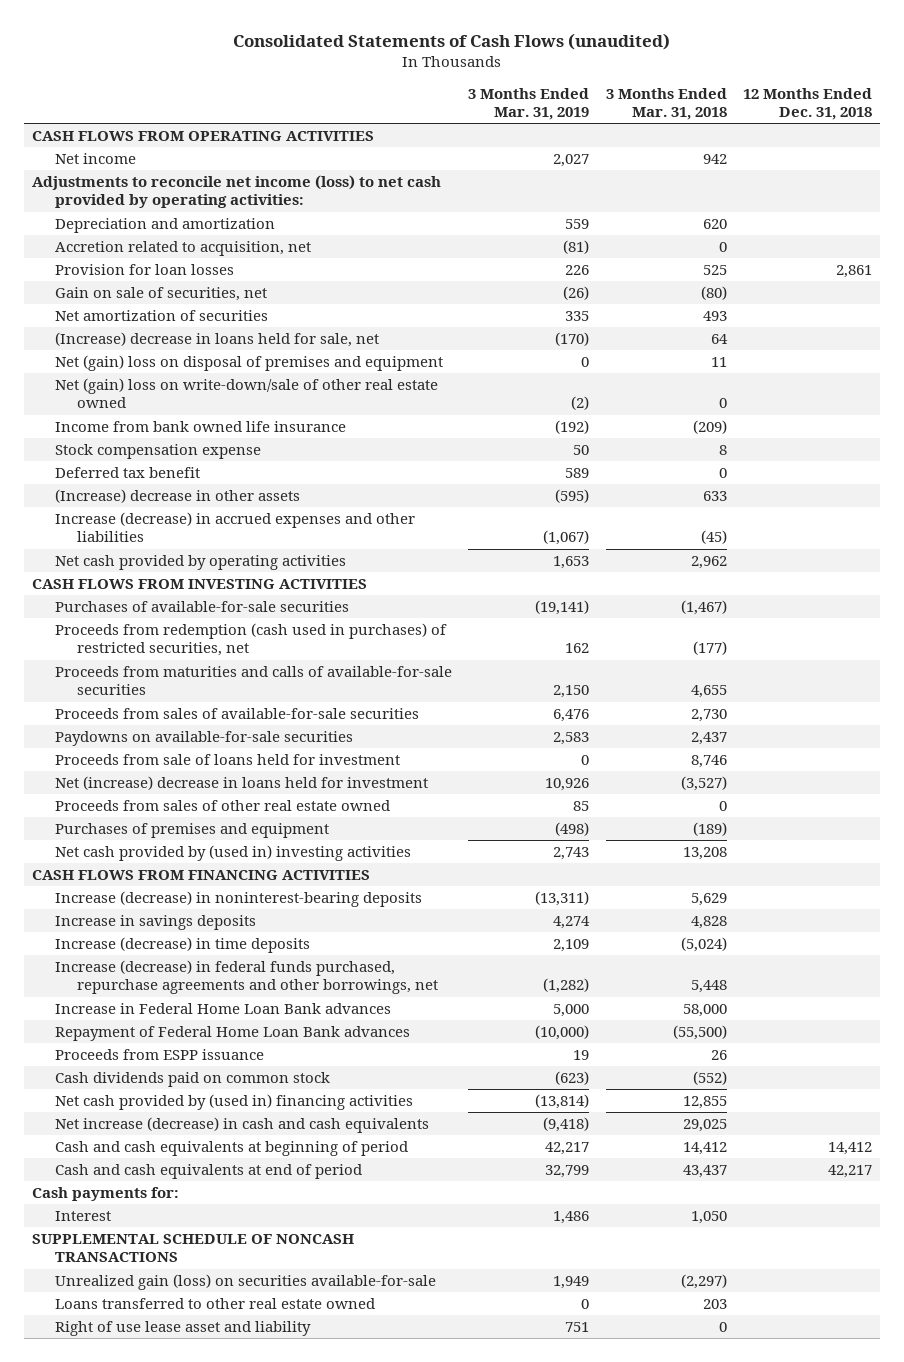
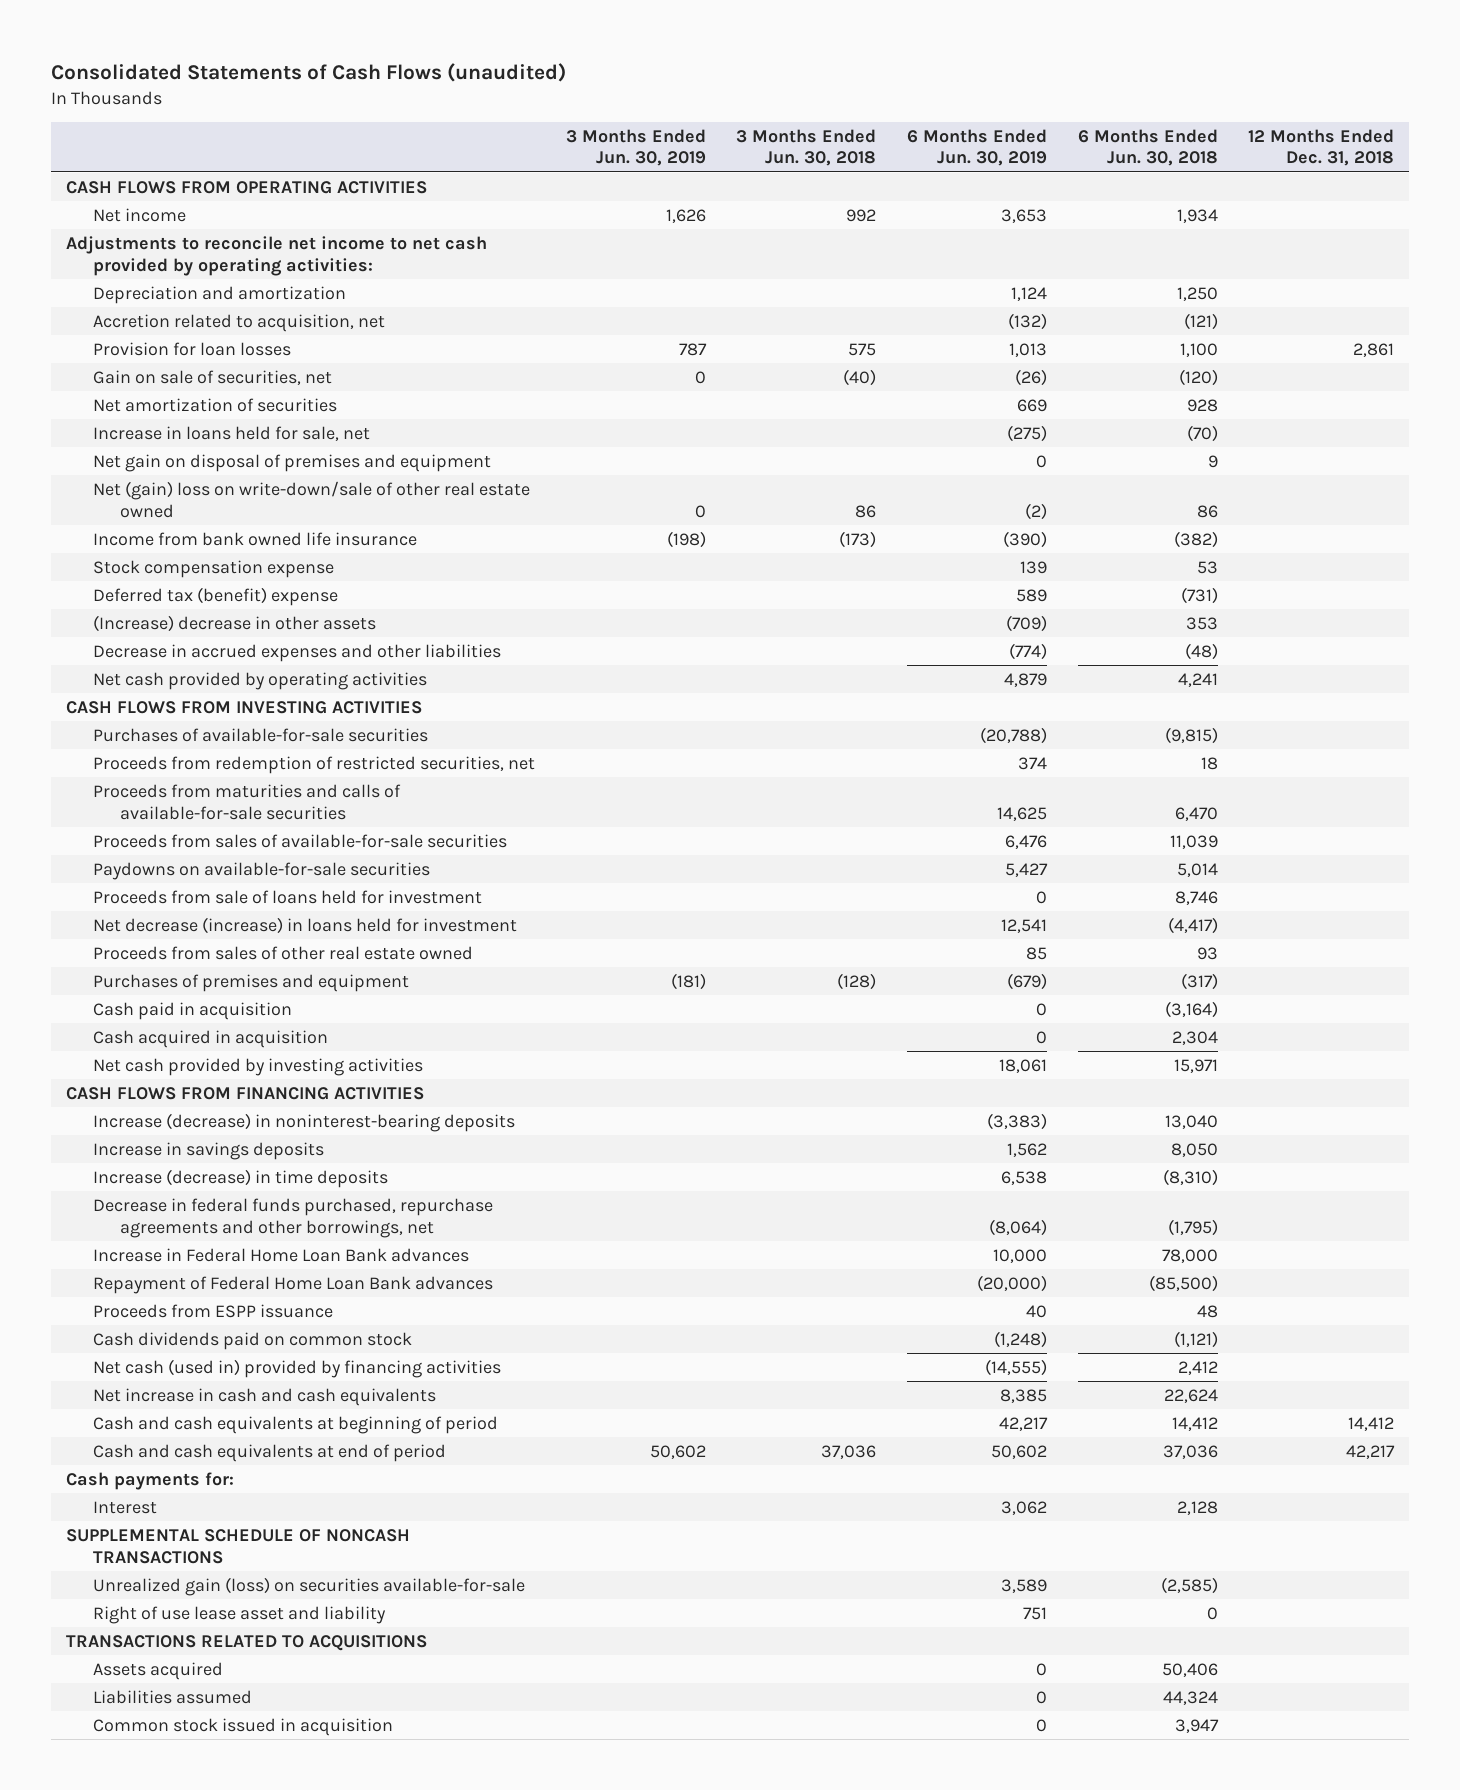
[468,87,590,121] 3 Months Ended Mar. 31, 2019 -> none
[605,87,727,121] 3 Months Ended Mar. 31, 2018 -> none
none -> [565,128,706,167] 3 Months Ended Jun. 30, 2019
none -> [736,128,877,167] 3 Months Ended Jun. 30, 2018
none -> [906,128,1047,167] 6 Months Ended Jun. 30, 2019
none -> [1077,128,1218,167] 6 Months Ended Jun. 30, 2018
[32,174,442,209] Adjustments to reconcile net income (loss) to net cash provided by operating activities: -> [66,235,488,276] Adjustments to reconcile net income to net cash provided by operating activities:
[54,331,379,347] (Increase) decrease in loans held for sale, net -> [93,425,371,441] Increase in loans held for sale, net
[54,354,443,371] Net (gain) loss on disposal of premises and equipment -> [93,453,492,472] Net gain on disposal of premises and equipment
[54,466,200,478] Deferred tax benefit -> [93,586,339,606] Deferred tax (benefit) expense
[54,511,415,543] Increase (decrease) in accrued expenses and other liabilities -> [93,643,502,662] Decrease in accrued expenses and other liabilities
[54,622,447,657] Proceeds from redemption (cash used in purchases) of restricted securities, net -> [93,755,536,774] Proceeds from redemption of restricted securities, net
[54,775,428,790] Net (increase) decrease in loans held for investment -> [93,916,518,934] Net decrease (increase) in loans held for investment
none -> [93,1001,293,1020] Cash paid in acquisition
none -> [93,1029,329,1048] Cash acquired in acquisition
[54,844,411,861] Net cash provided by (used in) investing activities -> [93,1057,424,1076] Net cash provided by investing activities
[54,959,439,995] Increase (decrease) in federal funds purchased, repurchase agreements and other borrowings, net -> [93,1197,494,1238] Decrease in federal funds purchased, repurchase agreements and other borrowings, net
[54,1093,413,1110] Net cash provided by (used in) financing activities -> [93,1358,502,1378] Net cash (used in) provided by financing activities
[54,1116,429,1133] Net increase (decrease) in cash and cash equivalents -> [93,1387,437,1406] Net increase in cash and cash equivalents
[54,1297,375,1309] Loans transferred to other real estate owned -> none
none -> [66,1634,428,1651] TRANSACTIONS RELATED TO ACQUISITIONS
none -> [93,1661,224,1680] Assets acquired
none -> [93,1689,253,1704] Liabilities assumed
none -> [93,1717,394,1736] Common stock issued in acquisition

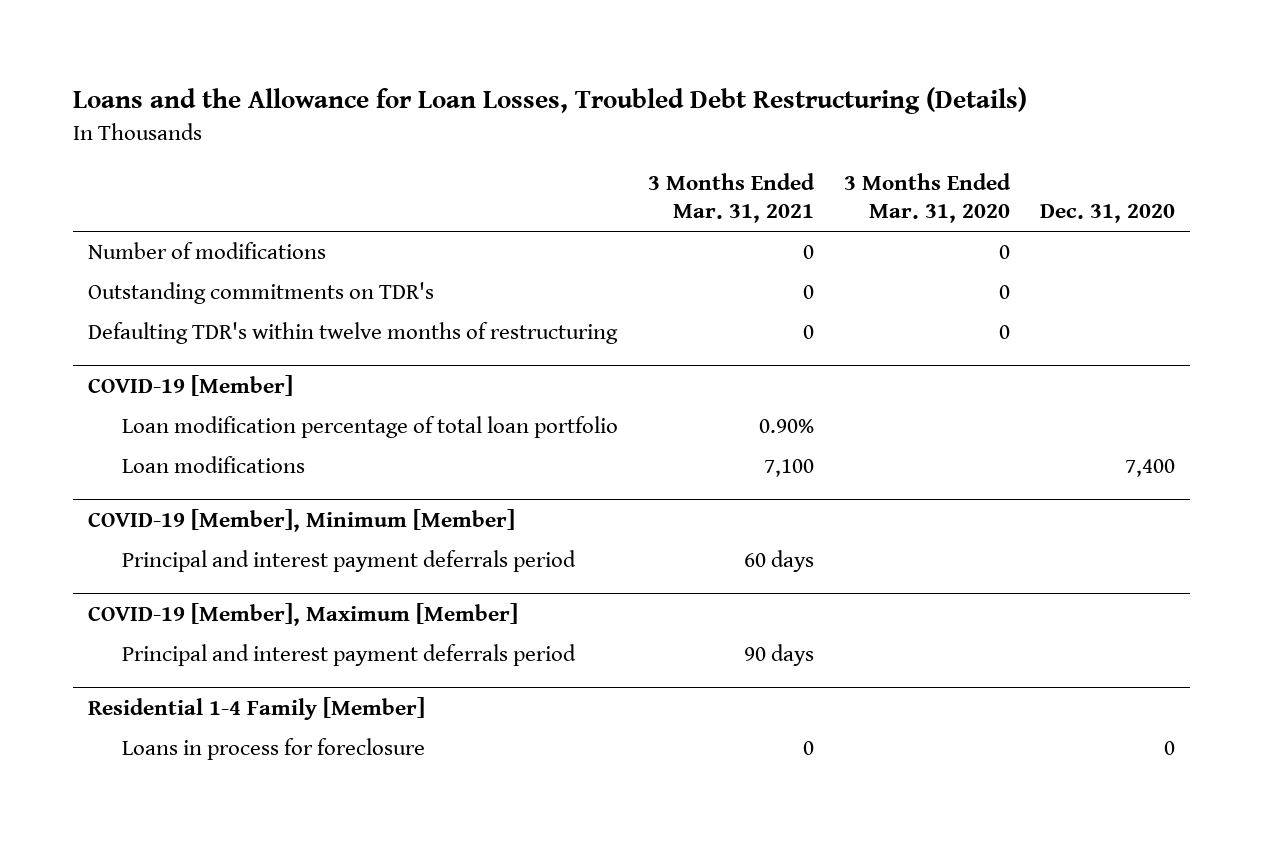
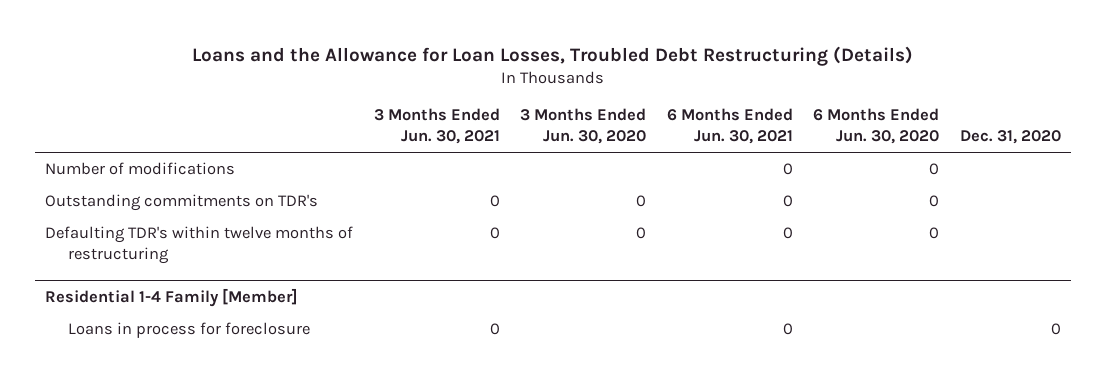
[647,173,815,224] 3 Months Ended Mar. 31, 2021 -> none
[843,173,1011,224] 3 Months Ended Mar. 31, 2020 -> none
none -> [373,108,500,145] 3 Months Ended Jun. 30, 2021
none -> [520,108,647,145] 3 Months Ended Jun. 30, 2020
none -> [666,108,793,145] 6 Months Ended Jun. 30, 2021
none -> [813,108,940,145] 6 Months Ended Jun. 30, 2020
[87,375,293,397] COVID-19 [Member] -> none
[122,416,619,439] Loan modification percentage of total loan portfolio -> none
[122,456,306,474] Loan modifications -> none
[87,509,515,533] COVID-19 [Member], Minimum [Member] -> none
[122,550,577,573] Principal and interest payment deferrals period -> none
[87,603,518,627] COVID-19 [Member], Maximum [Member] -> none
[122,644,577,667] Principal and interest payment deferrals period -> none

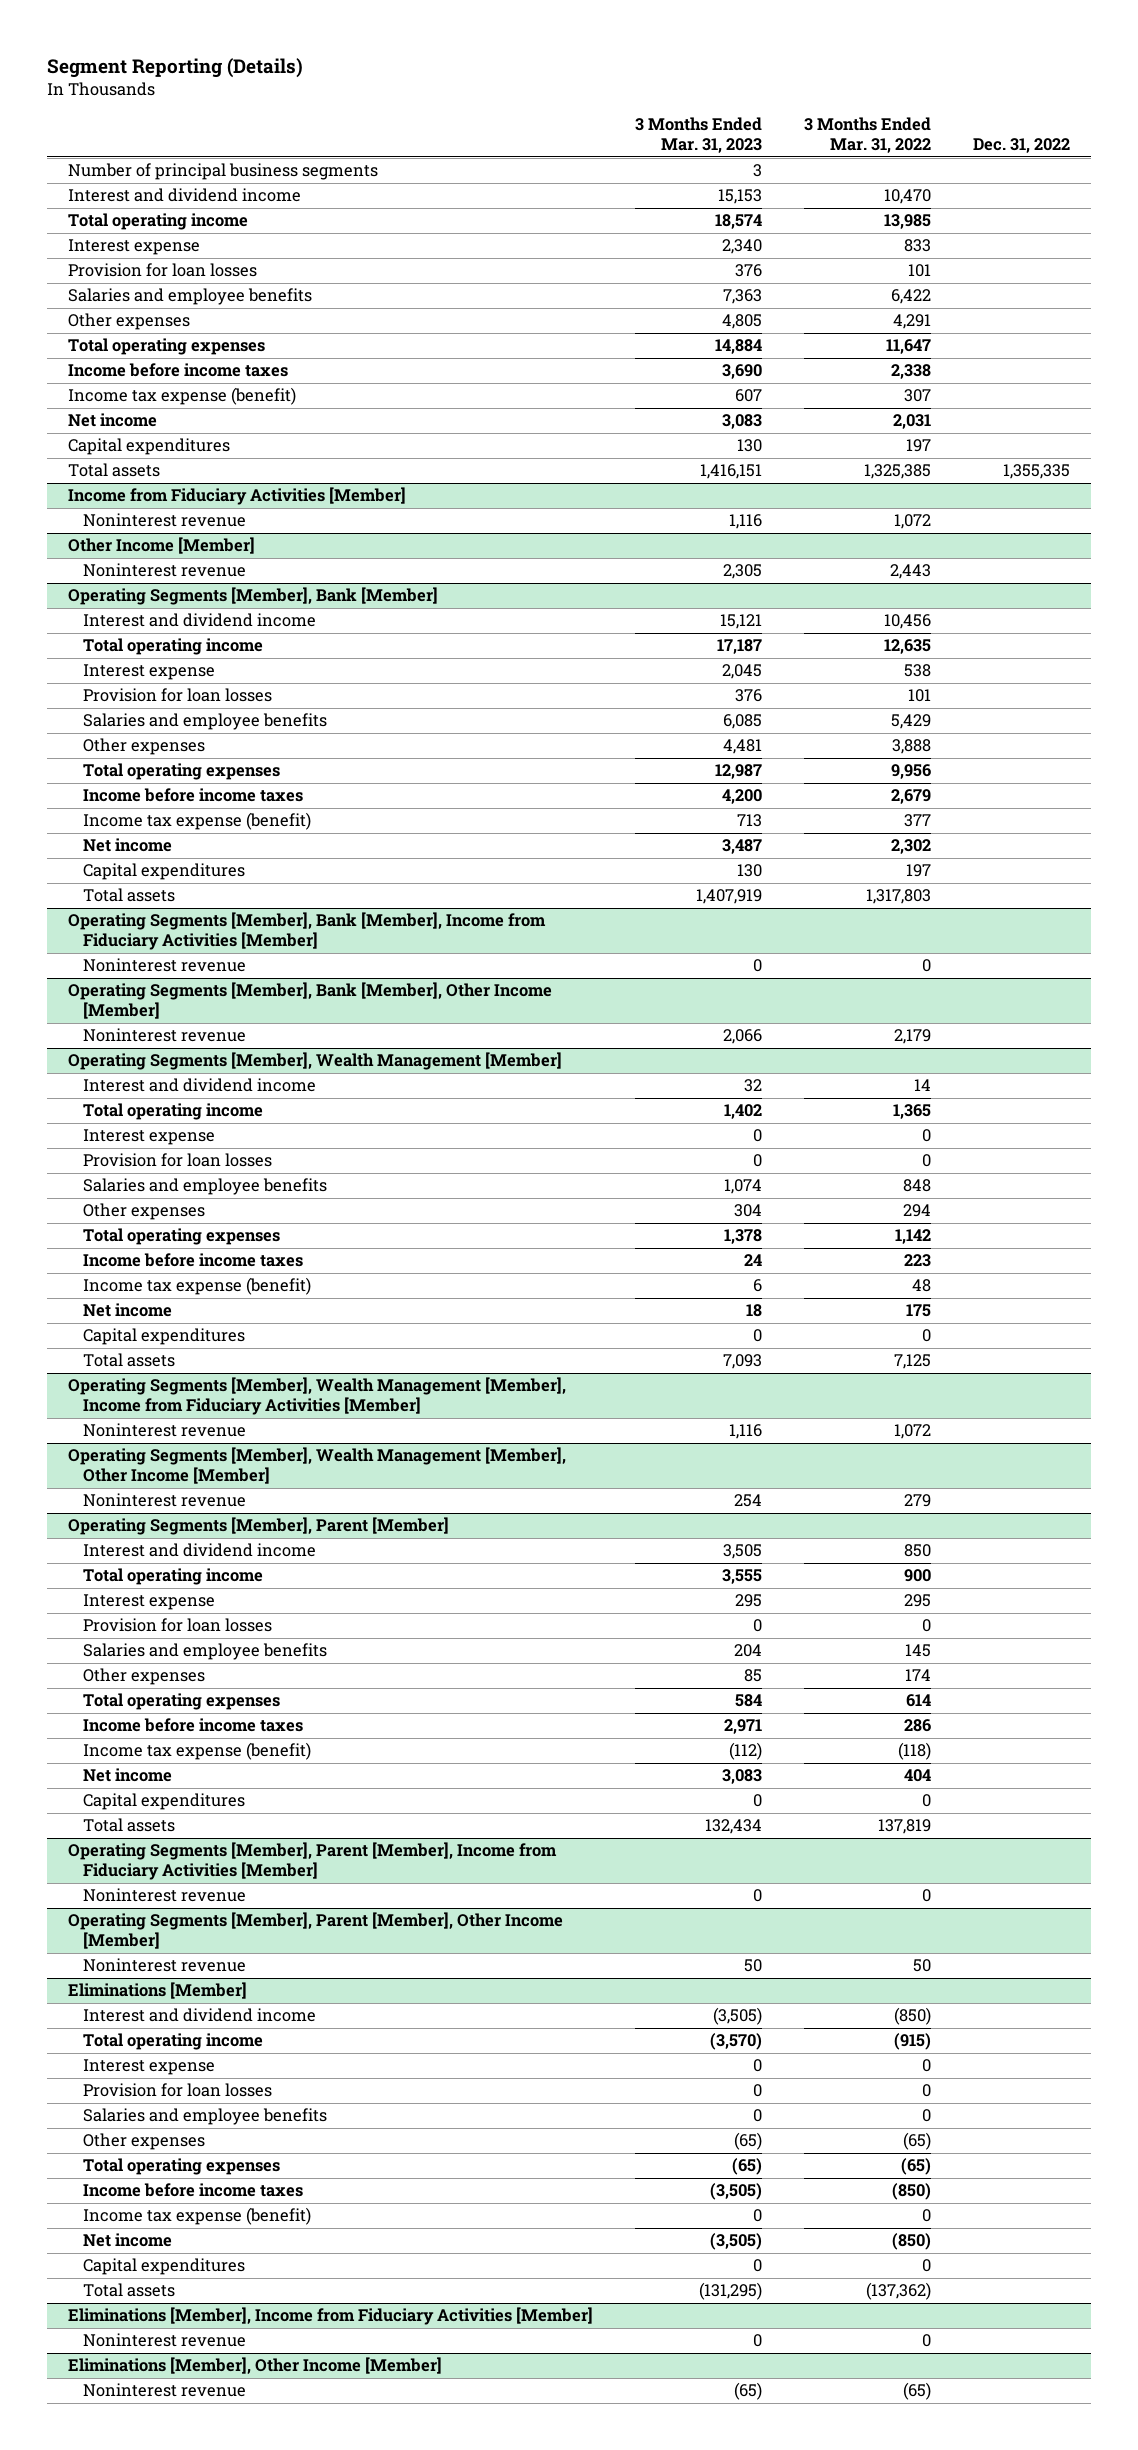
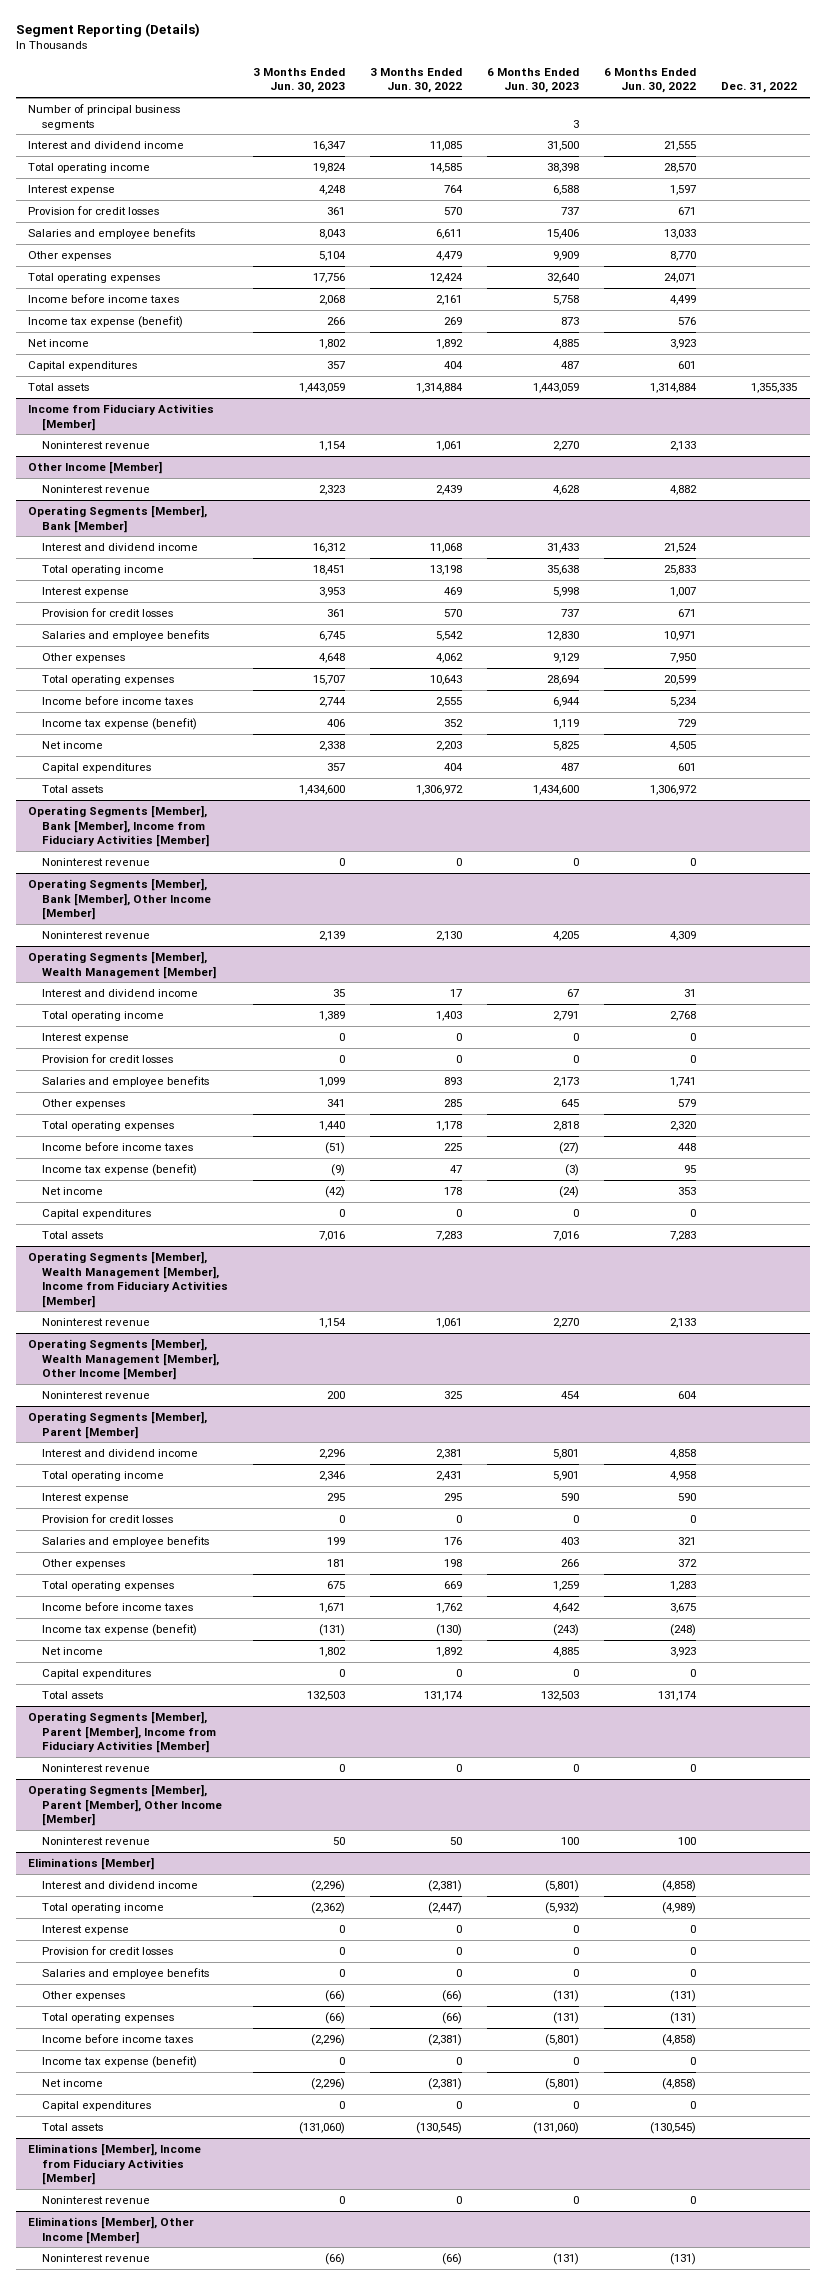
[634,117,762,154] 3 Months Ended Mar. 31, 2023 -> none
[803,117,931,154] 3 Months Ended Mar. 31, 2022 -> none
none -> [253,67,346,94] 3 Months Ended Jun. 30, 2023
none -> [370,67,463,94] 3 Months Ended Jun. 30, 2022
none -> [487,67,580,94] 6 Months Ended Jun. 30, 2023
none -> [604,67,697,94] 6 Months Ended Jun. 30, 2022
[68,263,258,278] Provision for loan losses -> [28,205,160,215] Provision for credit losses
[83,688,273,703] Provision for loan losses -> [42,607,174,617] Provision for credit losses
[83,1153,273,1168] Provision for loan losses -> [42,1053,174,1063] Provision for credit losses
[83,1618,273,1633] Provision for loan losses -> [42,1513,174,1523] Provision for credit losses
[83,2083,273,2098] Provision for loan losses -> [42,1945,174,1955] Provision for credit losses

